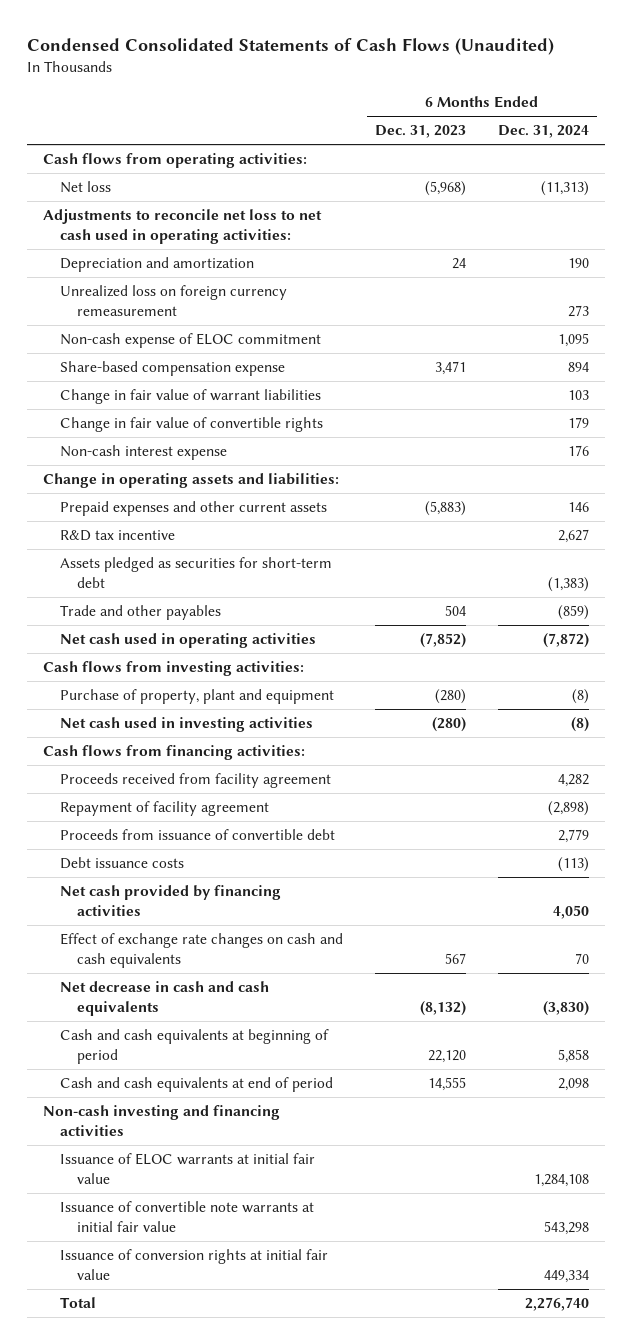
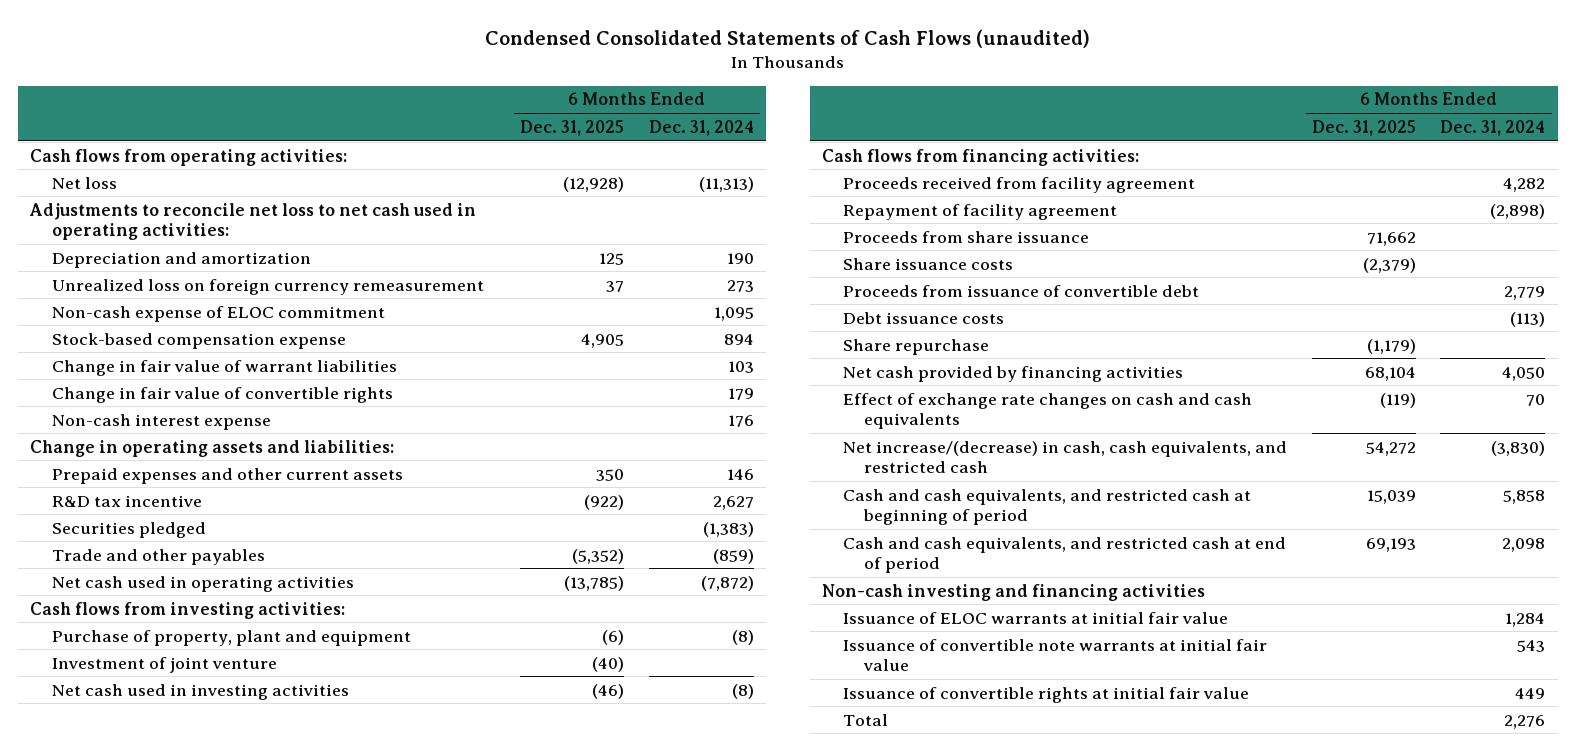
[26,38,554,56] Condensed Consolidated Statements of Cash Flows (Unaudited) -> [484,28,1090,48] Condensed Consolidated Statements of Cash Flows (unaudited)
[374,125,466,139] Dec. 31, 2023 -> none
none -> [520,119,625,136] Dec. 31, 2025
[60,361,286,377] Share-based compensation expense -> [51,332,346,349] Stock-based compensation expense
[60,557,333,588] Assets pledged as securities for short-term debt -> [51,521,206,538] Securities pledged
none -> [51,656,277,673] Investment of joint venture
none -> [843,230,1090,243] Proceeds from share issuance
none -> [843,257,1014,270] Share issuance costs
none -> [843,338,990,355] Share repurchase
[60,981,270,1016] Net decrease in cash and cash equivalents -> [843,440,1288,473] Net increase/(decrease) in cash, cash equivalents, and restricted cash
[60,1029,330,1064] Cash and cash equivalents at beginning of period -> [843,488,1252,525] Cash and cash equivalents, and restricted cash at beginning of period
[60,1077,334,1093] Cash and cash equivalents at end of period -> [843,536,1287,573] Cash and cash equivalents, and restricted cash at end of period
[533,1173,589,1187] 1,284,108 -> [1505,612,1546,627] 1,284
[543,1220,589,1235] 543,298 -> [1517,639,1546,652] 543
[60,1249,329,1280] Issuance of conversion rights at initial fair value -> [843,686,1250,703] Issuance of convertible rights at initial fair value
[543,1269,589,1283] 449,334 -> [1515,687,1546,699] 449
[524,1297,589,1312] 2,276,740 -> [1504,714,1546,729] 2,276

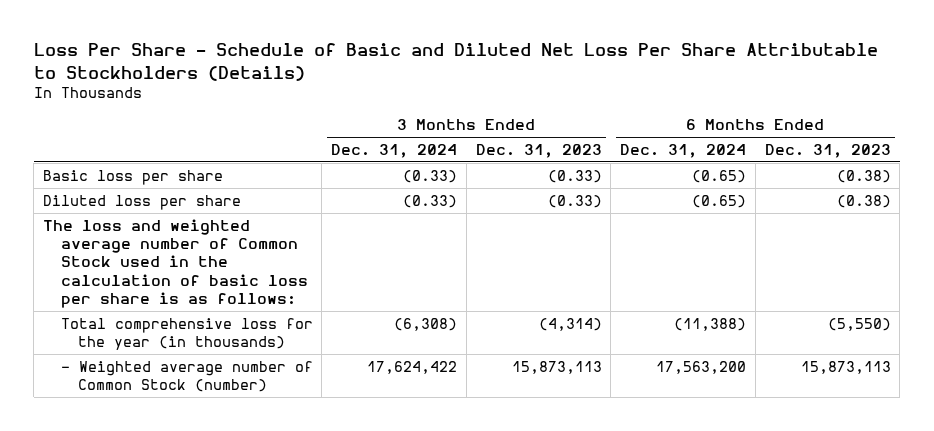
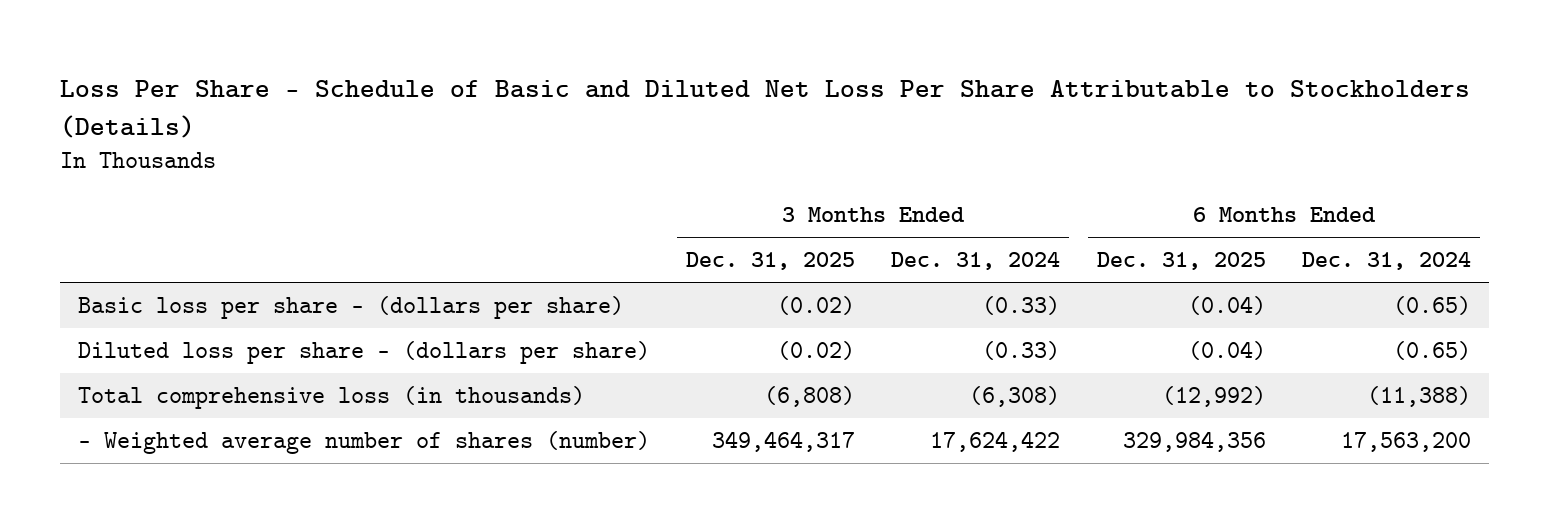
[475,143,602,158] Dec. 31, 2023 -> none
[764,143,891,158] Dec. 31, 2023 -> none
none -> [686,252,856,271] Dec. 31, 2025
none -> [1096,252,1266,271] Dec. 31, 2025
[43,218,308,309] The loss and weighted average number of Common Stock used in the calculation of basic loss per share is as follows: -> none
[43,169,224,185] Basic loss per share -> [77,296,624,320] Basic loss per share - (dollars per share)
[43,194,242,210] Diluted loss per share -> [77,341,650,365] Diluted loss per share - (dollars per share)
[60,317,313,351] Total comprehensive loss for the year (in thousands) -> [77,386,585,410] Total comprehensive loss (in thousands)
[60,360,313,393] - Weighted average number of Common Stock (number) -> [77,431,650,455] - Weighted average number of shares (number)

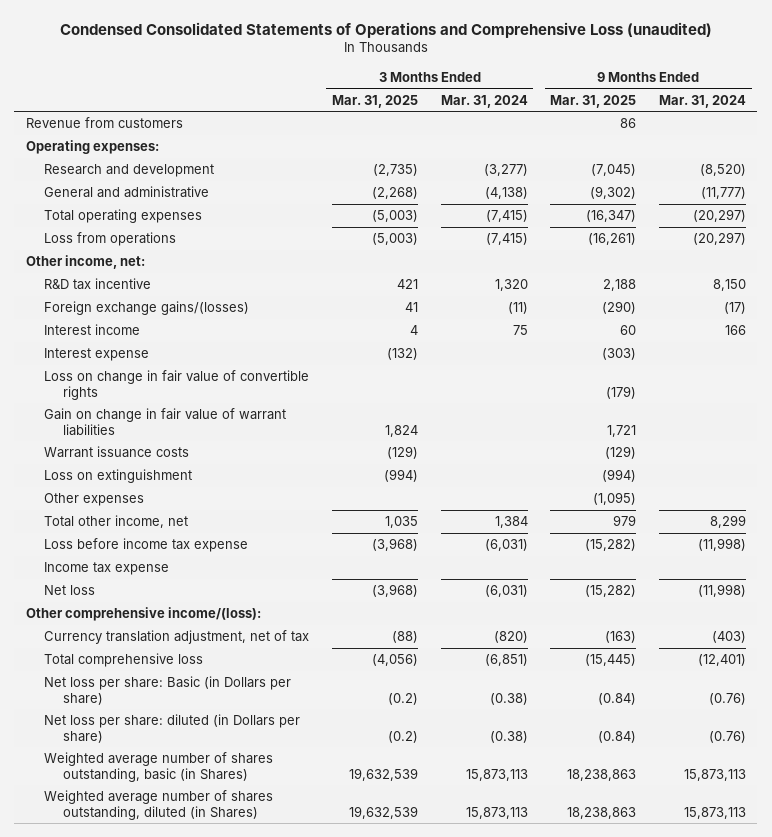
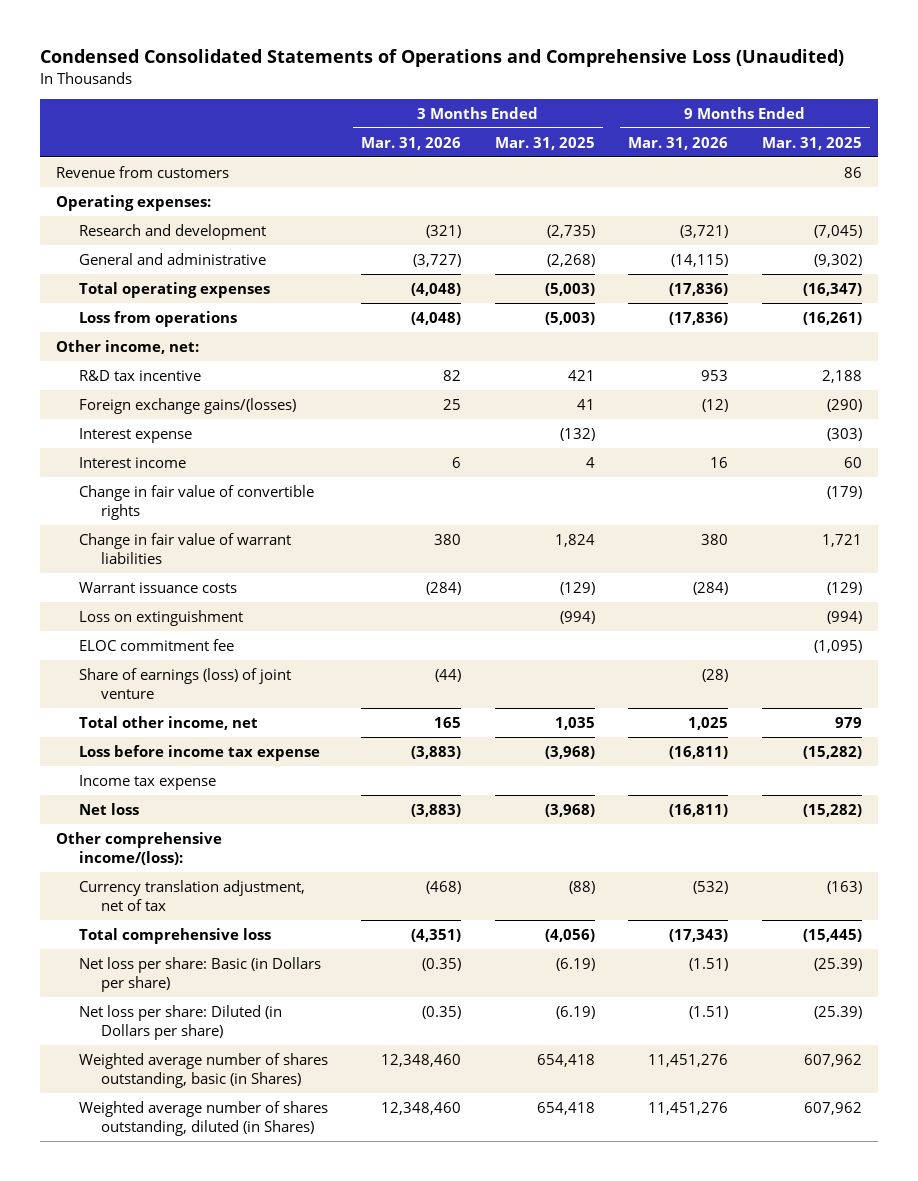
[59,21,712,38] Condensed Consolidated Statements of Operations and Comprehensive Loss (unaudited) -> [39,49,844,68] Condensed Consolidated Statements of Operations and Comprehensive Loss (Unaudited)
[440,94,528,108] Mar. 31, 2024 -> none
[658,94,746,108] Mar. 31, 2024 -> none
none -> [361,136,462,150] Mar. 31, 2026
none -> [628,136,729,150] Mar. 31, 2026
[44,324,141,336] Interest income -> [78,456,186,468] Interest income
[44,370,310,400] Loss on change in fair value of convertible rights -> [78,484,314,520] Change in fair value of convertible rights
[44,408,287,436] Gain on change in fair value of warrant liabilities -> [78,532,291,564] Change in fair value of warrant liabilities
[44,493,145,507] Other expenses -> [78,638,234,651] ELOC commitment fee
none -> [78,667,291,699] Share of earnings (loss) of joint venture
[387,692,418,705] (0.2) -> [555,957,595,971] (6.19)
[598,692,637,705] (0.84) -> [813,957,862,971] (25.39)
[44,714,301,743] Net loss per share: diluted (in Dollars per share) -> [78,1004,282,1040] Net loss per share: Diluted (in Dollars per share)
[387,730,418,743] (0.2) -> [555,1005,595,1019] (6.19)
[598,730,637,743] (0.84) -> [813,1005,862,1019] (25.39)
[348,767,418,781] 19,632,539 -> [536,1053,595,1067] 654,418
[567,768,637,781] 18,238,863 -> [803,1053,862,1067] 607,962
[348,805,418,819] 19,632,539 -> [536,1101,595,1115] 654,418
[567,806,637,819] 18,238,863 -> [803,1101,862,1115] 607,962

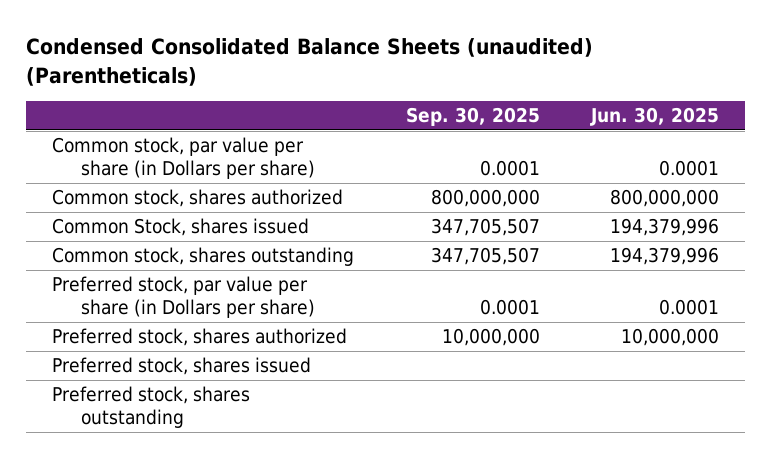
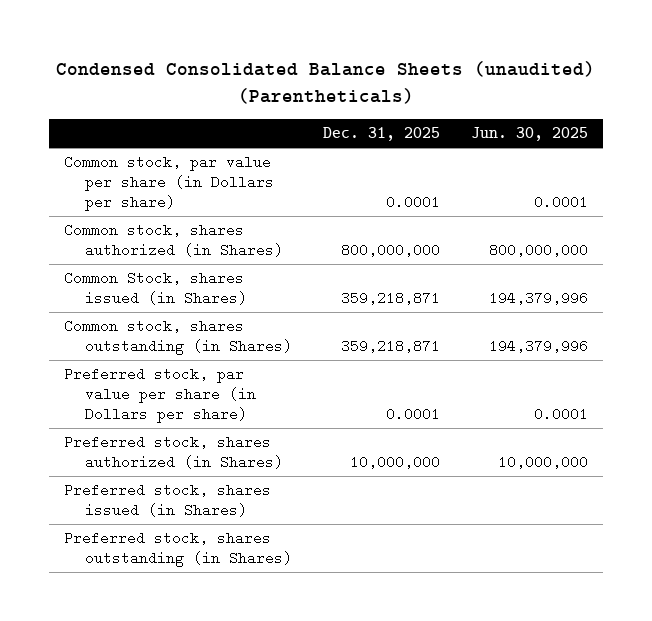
[405,107,540,127] Sep. 30, 2025 -> none
none -> [323,127,441,142] Dec. 31, 2025
[51,189,343,208] Common stock, shares authorized -> [64,223,284,258] Common stock, shares authorized (in Shares)
[51,218,309,237] Common Stock, shares issued -> [64,271,248,306] Common Stock, shares issued (in Shares)
[51,247,354,267] Common stock, shares outstanding -> [64,319,293,356] Common stock, shares outstanding (in Shares)
[51,328,347,347] Preferred stock, shares authorized -> [64,435,284,470] Preferred stock, shares authorized (in Shares)
[51,357,311,376] Preferred stock, shares issued -> [64,483,272,518] Preferred stock, shares issued (in Shares)
[51,386,250,428] Preferred stock, shares outstanding -> [64,531,293,568] Preferred stock, shares outstanding (in Shares)

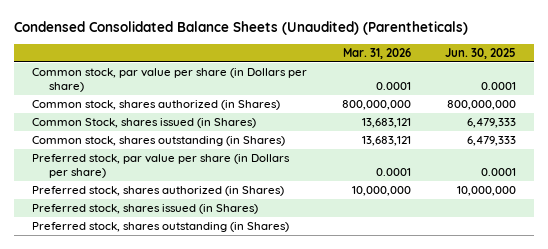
[56,61,596,105] Condensed Consolidated Balance Sheets (unaudited) (Parentheticals) -> [14,21,469,36] Condensed Consolidated Balance Sheets (Unaudited) (Parentheticals)
[323,127,441,142] Dec. 31, 2025 -> none
none -> [342,48,411,60] Mar. 31, 2026
[489,291,589,306] 194,379,996 -> [467,118,517,129] 6,479,333
[489,339,589,354] 194,379,996 -> [467,136,517,147] 6,479,333

